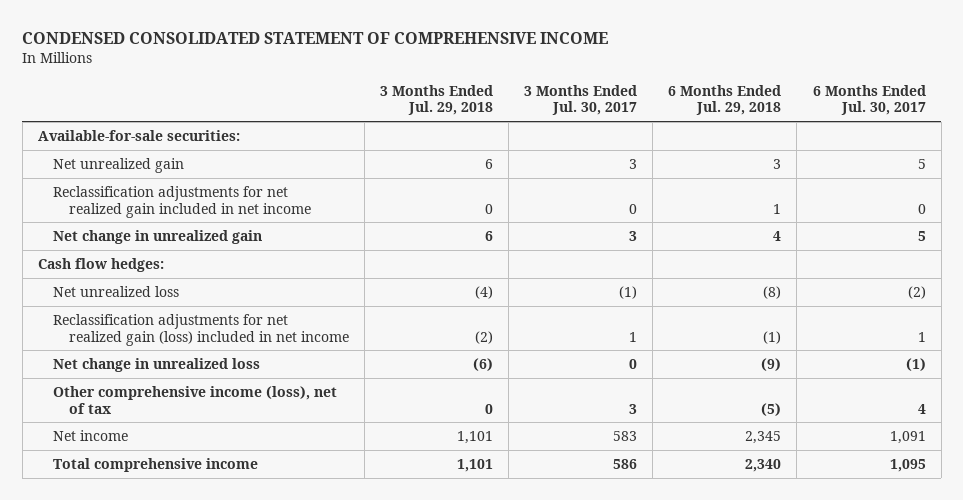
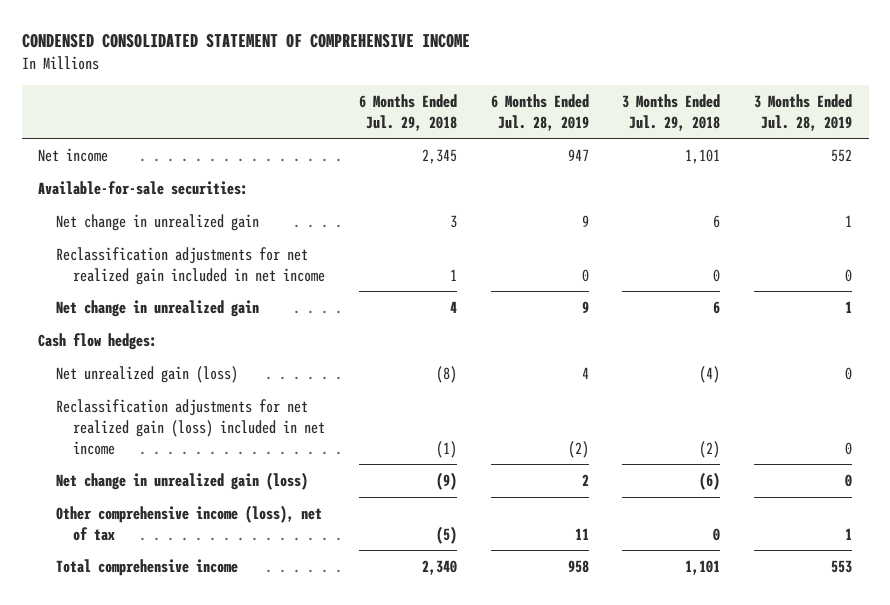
[524,84,638,116] 3 Months Ended Jul. 30, 2017 -> none
[812,84,926,116] 6 Months Ended Jul. 30, 2017 -> none
none -> [490,93,589,131] 6 Months Ended Jul. 28, 2019
none -> [754,93,853,131] 3 Months Ended Jul. 28, 2019
[53,429,129,441] Net income -> [38,147,109,162] Net income
[53,157,185,173] Net unrealized gain -> [55,213,259,231] Net change in unrealized gain
[53,285,180,297] Net unrealized loss -> [55,365,238,383] Net unrealized gain (loss)
[53,357,261,372] Net change in unrealized loss -> [55,471,308,490] Net change in unrealized gain (loss)

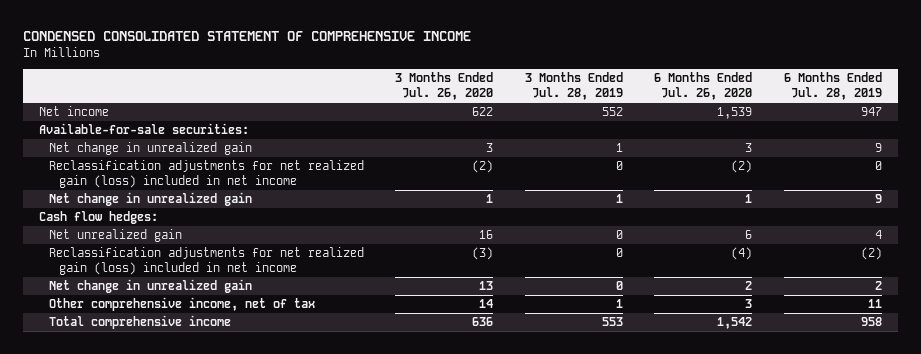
[359,93,458,131] 6 Months Ended Jul. 29, 2018 -> none
[622,93,721,131] 3 Months Ended Jul. 29, 2018 -> none
none -> [395,72,494,101] 3 Months Ended Jul. 26, 2020
none -> [654,72,753,101] 6 Months Ended Jul. 26, 2020
[55,246,326,285] Reclassification adjustments for net realized gain included in net income -> [48,160,364,189] Reclassification adjustments for net realized gain (loss) included in net income
[55,365,238,383] Net unrealized gain (loss) -> [48,229,182,243] Net unrealized gain
[55,471,308,490] Net change in unrealized gain (loss) -> [48,279,252,294] Net change in unrealized gain
[55,504,322,541] Other comprehensive income (loss), net of tax -> [48,297,315,312] Other comprehensive income, net of tax

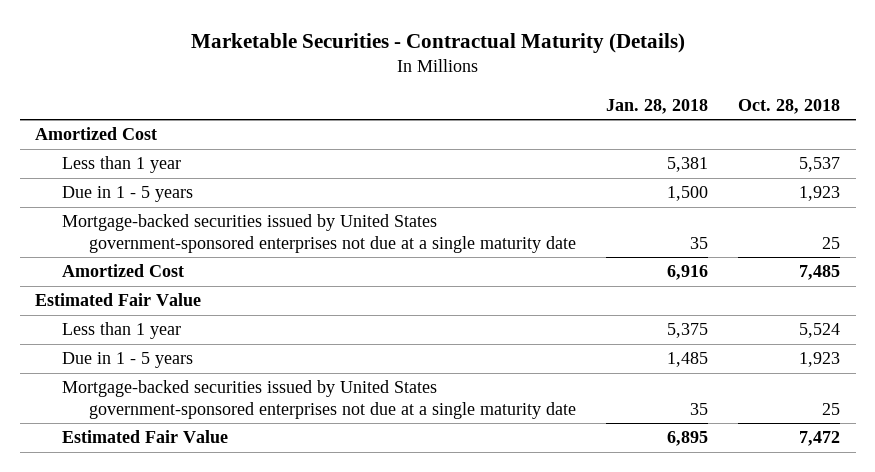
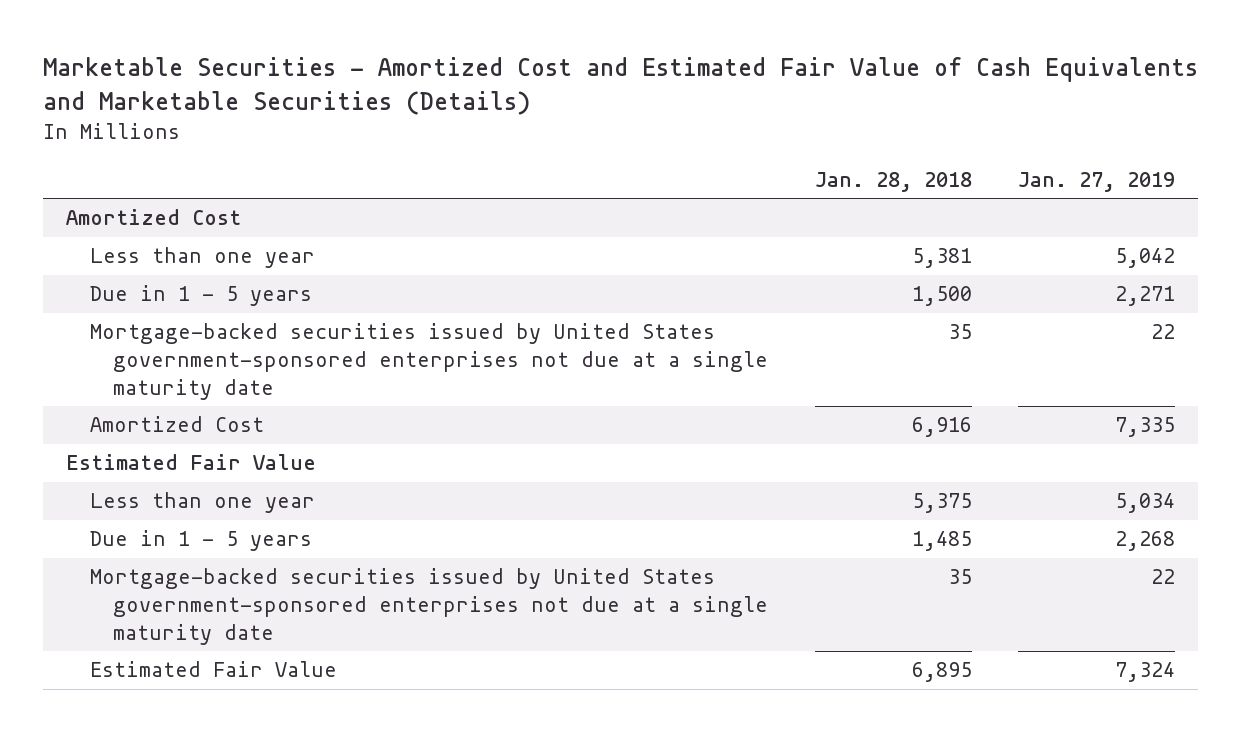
[190,32,685,53] Marketable Securities - Contractual Maturity (Details) -> [43,57,1199,115] Marketable Securities - Amortized Cost and Estimated Fair Value of Cash Equivalents and Marketable Securities (Details)
[738,98,841,114] Oct. 28, 2018 -> none
none -> [1018,171,1176,192] Jan. 27, 2019
[61,156,181,174] Less than 1 year -> [89,247,315,269] Less than one year
[61,322,181,340] Less than 1 year -> [89,492,315,514] Less than one year

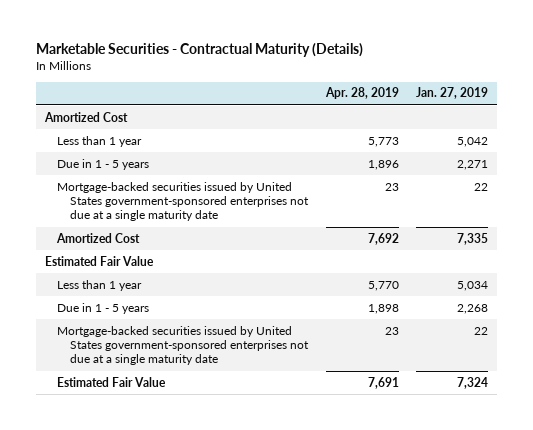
[43,57,1199,115] Marketable Securities - Amortized Cost and Estimated Fair Value of Cash Equivalents and Marketable Securities (Details) -> [36,43,364,58] Marketable Securities - Contractual Maturity (Details)
[814,171,972,192] Jan. 28, 2018 -> none
none -> [324,87,399,100] Apr. 28, 2019
[89,247,315,269] Less than one year -> [57,135,143,147] Less than 1 year
[89,492,315,514] Less than one year -> [57,279,143,291] Less than 1 year

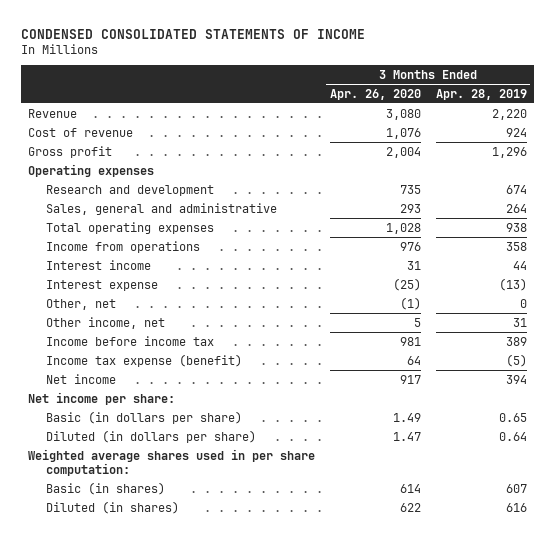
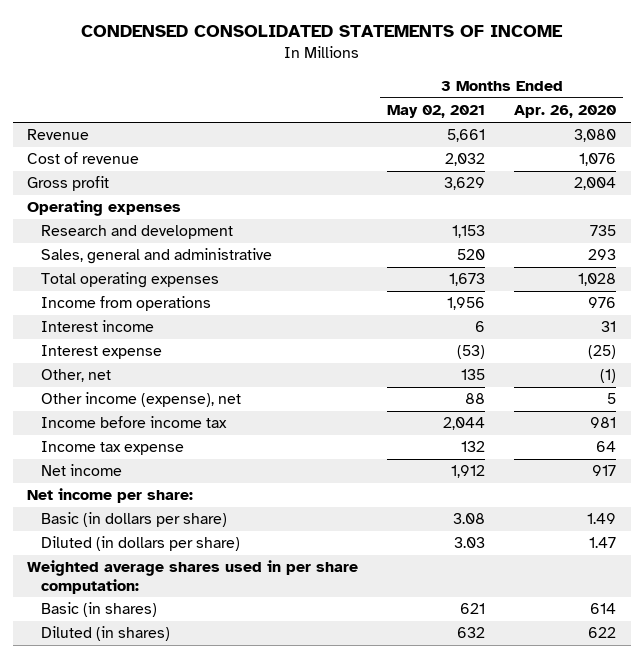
[435,88,527,100] Apr. 28, 2019 -> none
none -> [387,105,486,119] May 02, 2021
[46,316,166,329] Other income, net -> [40,392,241,408] Other income (expense), net
[46,353,243,367] Income tax expense (benefit) -> [40,441,184,456] Income tax expense

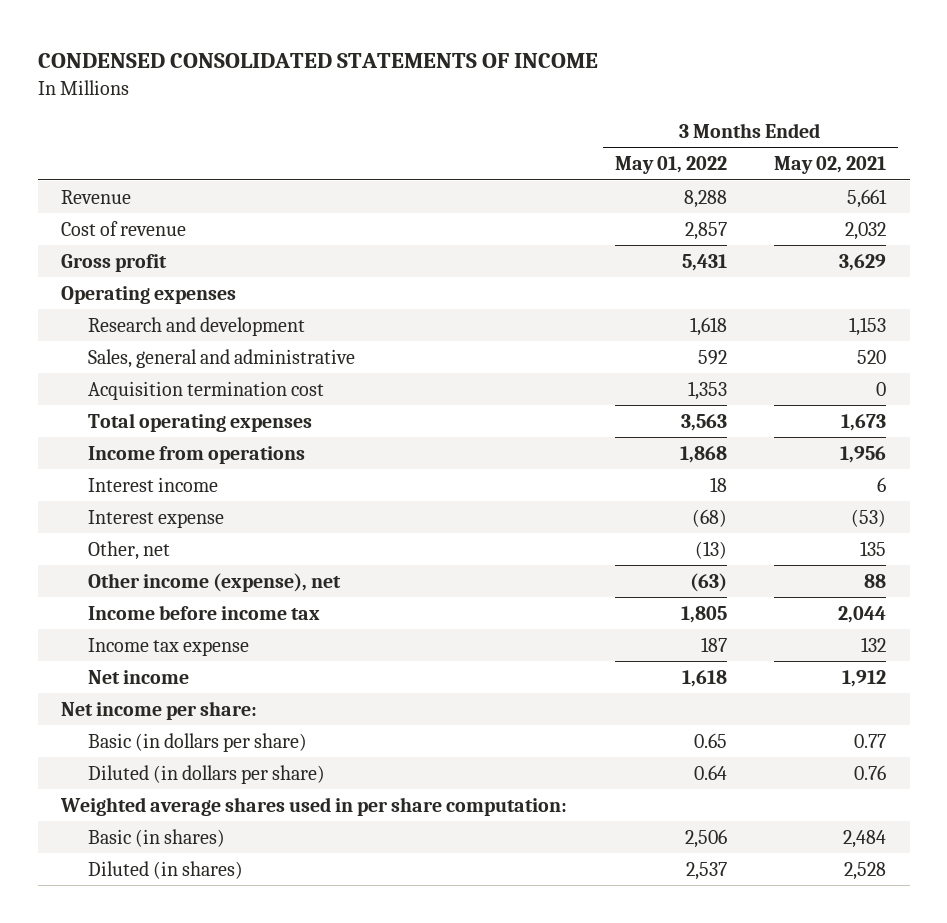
[514,105,617,119] Apr. 26, 2020 -> none
none -> [614,156,727,175] May 01, 2022
none -> [88,380,325,400] Acquisition termination cost
[453,513,486,525] 3.08 -> [853,733,886,748] 0.77
[454,537,486,549] 3.03 -> [853,764,886,780] 0.76
[460,603,486,615] 621 -> [842,829,886,848] 2,484
[457,627,486,639] 632 -> [843,861,886,880] 2,528

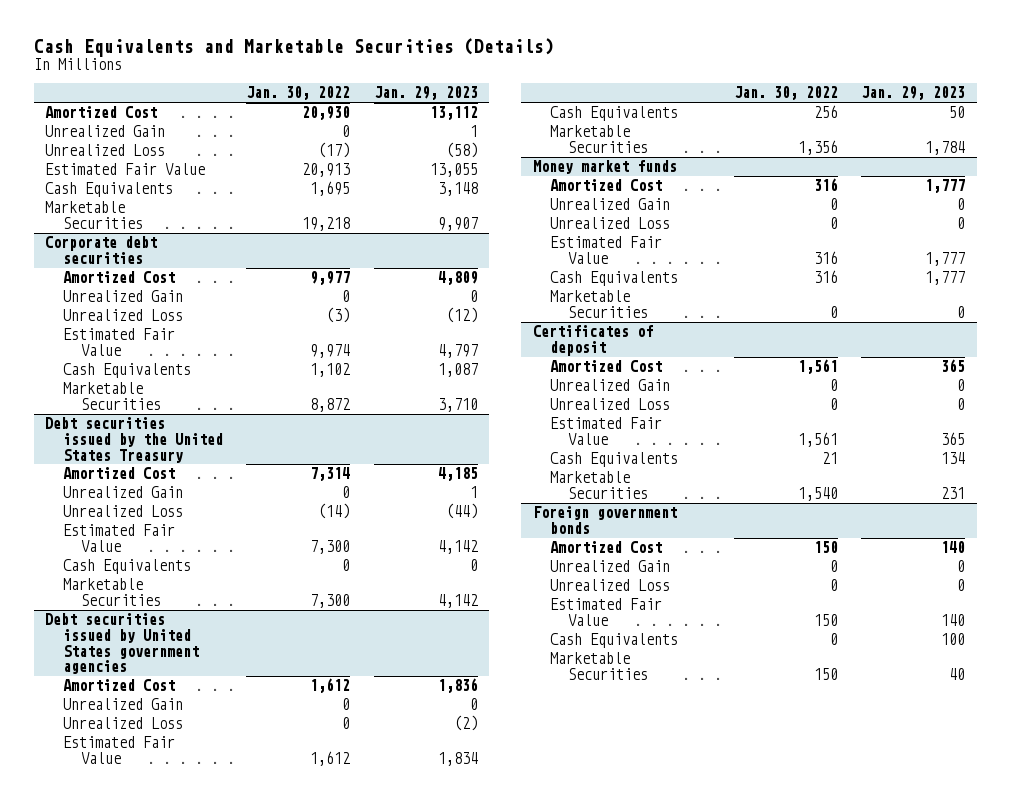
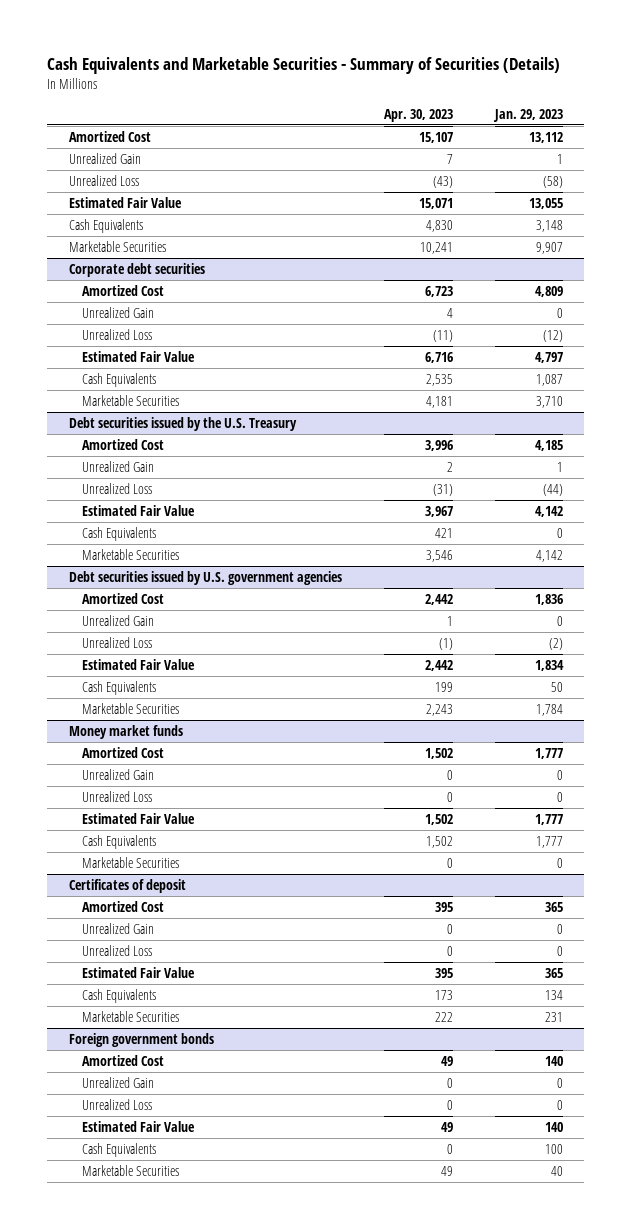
[33,38,554,58] Cash Equivalents and Marketable Securities (Details) -> [47,56,561,74] Cash Equivalents and Marketable Securities - Summary of Securities (Details)
[246,86,351,101] Jan. 30, 2022 -> none
none -> [383,108,453,122] Apr. 30, 2023
[45,417,223,463] Debt securities issued by the United States Treasury -> [68,417,297,432] Debt securities issued by the U.S. Treasury
[45,613,199,675] Debt securities issued by United States government agencies -> [68,571,342,586] Debt securities issued by U.S. government agencies

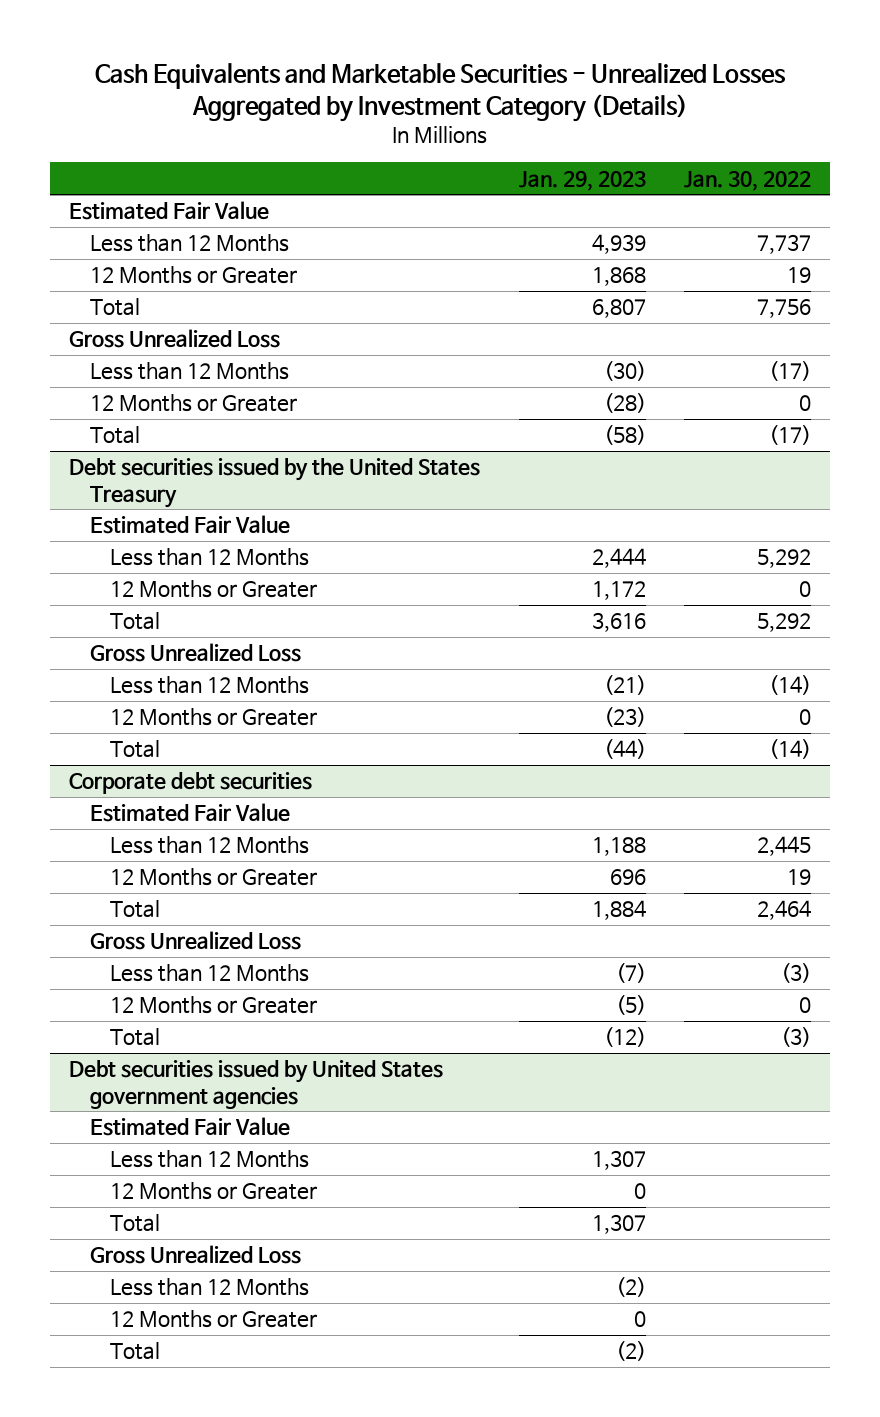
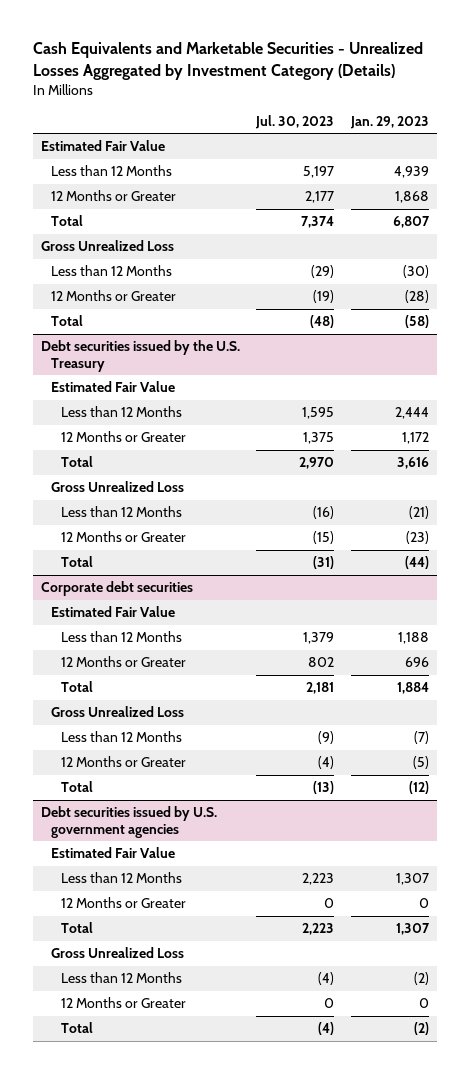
[683,170,811,191] Jan. 30, 2022 -> none
none -> [255,114,335,129] Jul. 30, 2023
[69,458,481,508] Debt securities issued by the United States Treasury -> [40,340,240,372] Debt securities issued by the U.S. Treasury
[69,1060,444,1109] Debt securities issued by United States government agencies -> [40,806,217,838] Debt securities issued by U.S. government agencies

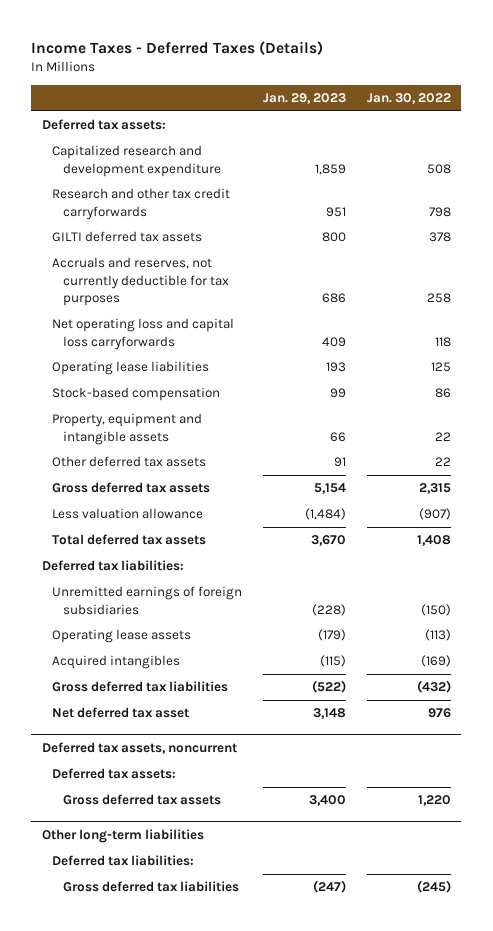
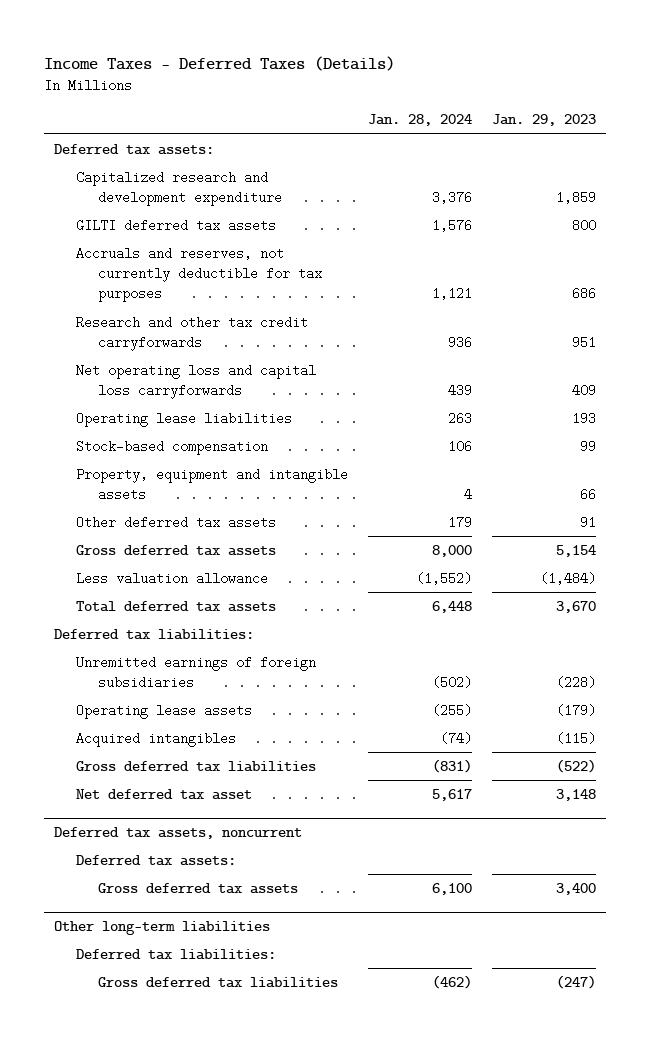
[367,93,452,105] Jan. 30, 2022 -> none
none -> [367,114,472,127] Jan. 28, 2024
[52,188,231,220] Research and other tax credit carryforwards -> [76,315,309,352] Research and other tax credit carryforwards

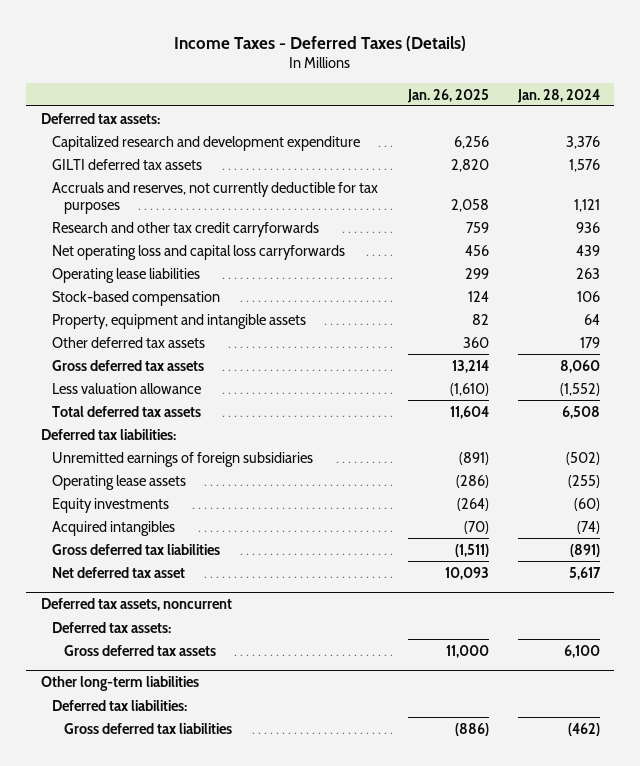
[491,114,596,127] Jan. 29, 2023 -> none
none -> [406,88,489,103] Jan. 26, 2025
[463,488,472,502] 4 -> [583,313,600,325] 64
[431,544,472,557] 8,000 -> [559,359,600,373] 8,060
[431,600,472,613] 6,448 -> [561,405,600,419] 6,508
none -> [52,497,170,513] Equity investments
[431,758,472,773] (831) -> [569,543,600,557] (891)

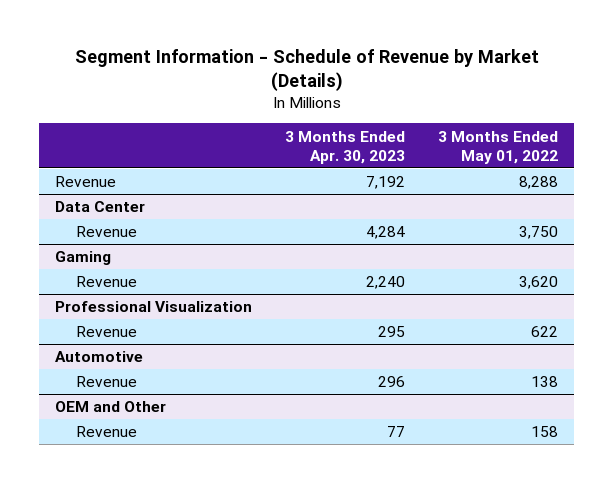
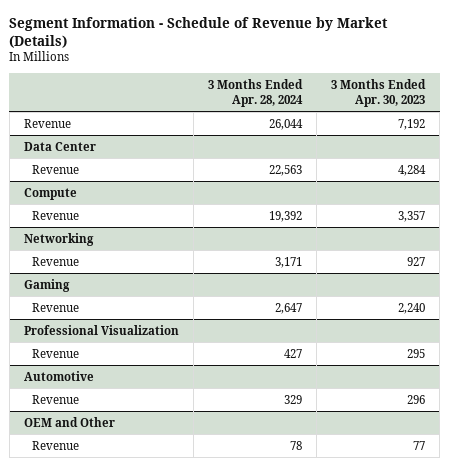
[437,130,558,164] 3 Months Ended May 01, 2022 -> none
none -> [207,79,303,107] 3 Months Ended Apr. 28, 2024
none -> [23,187,77,200] Compute
none -> [32,210,80,220] Revenue
none -> [23,232,94,246] Networking
none -> [32,256,80,266] Revenue

